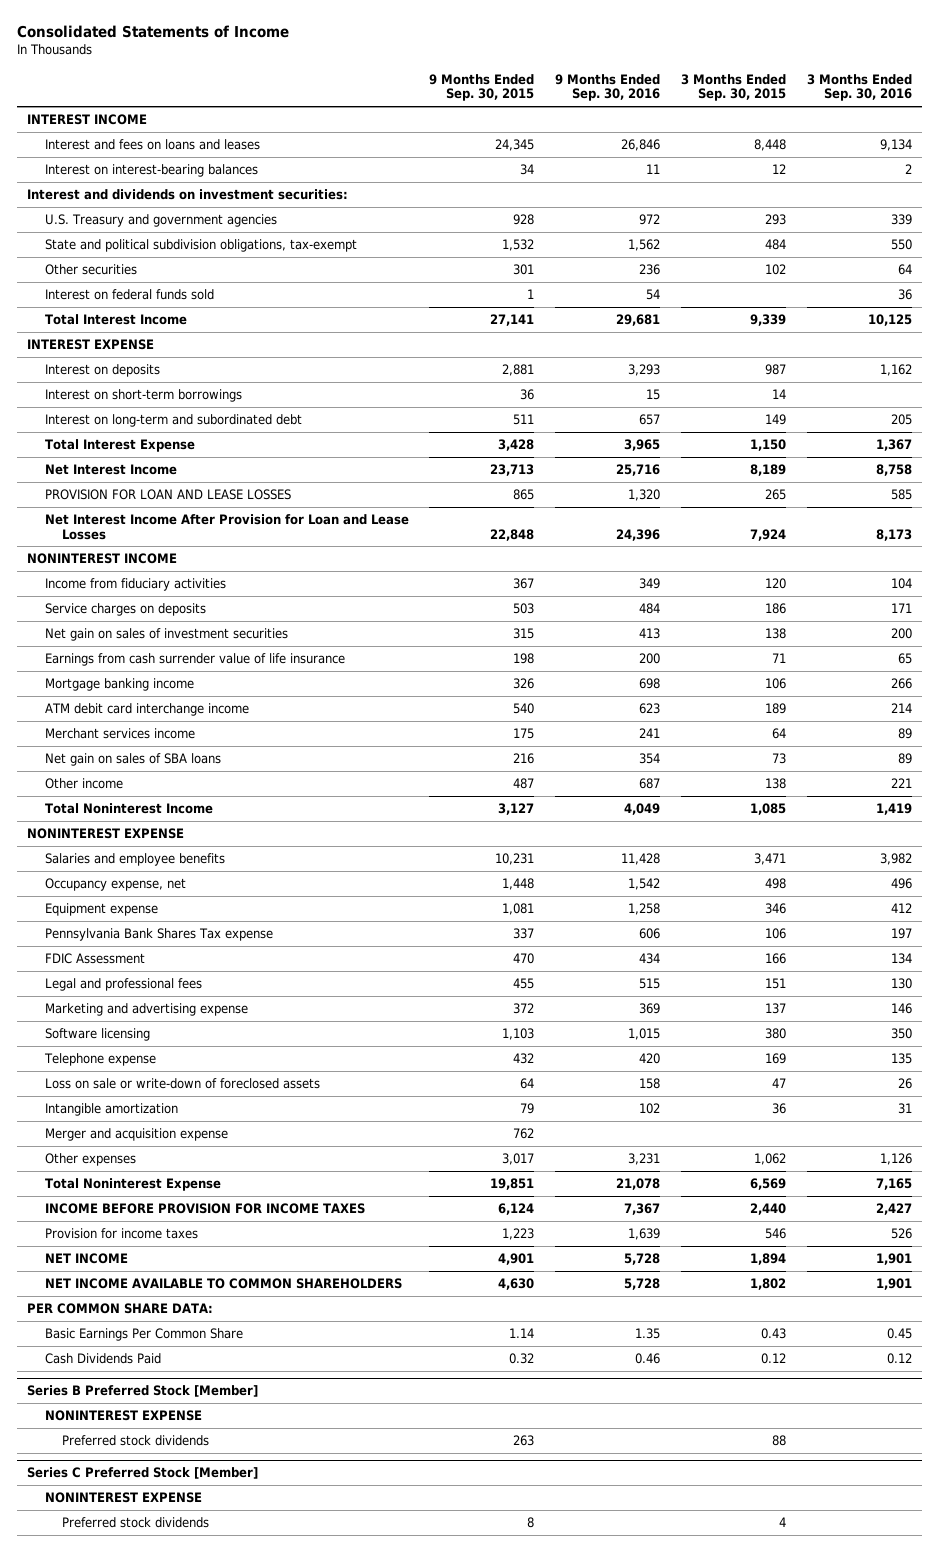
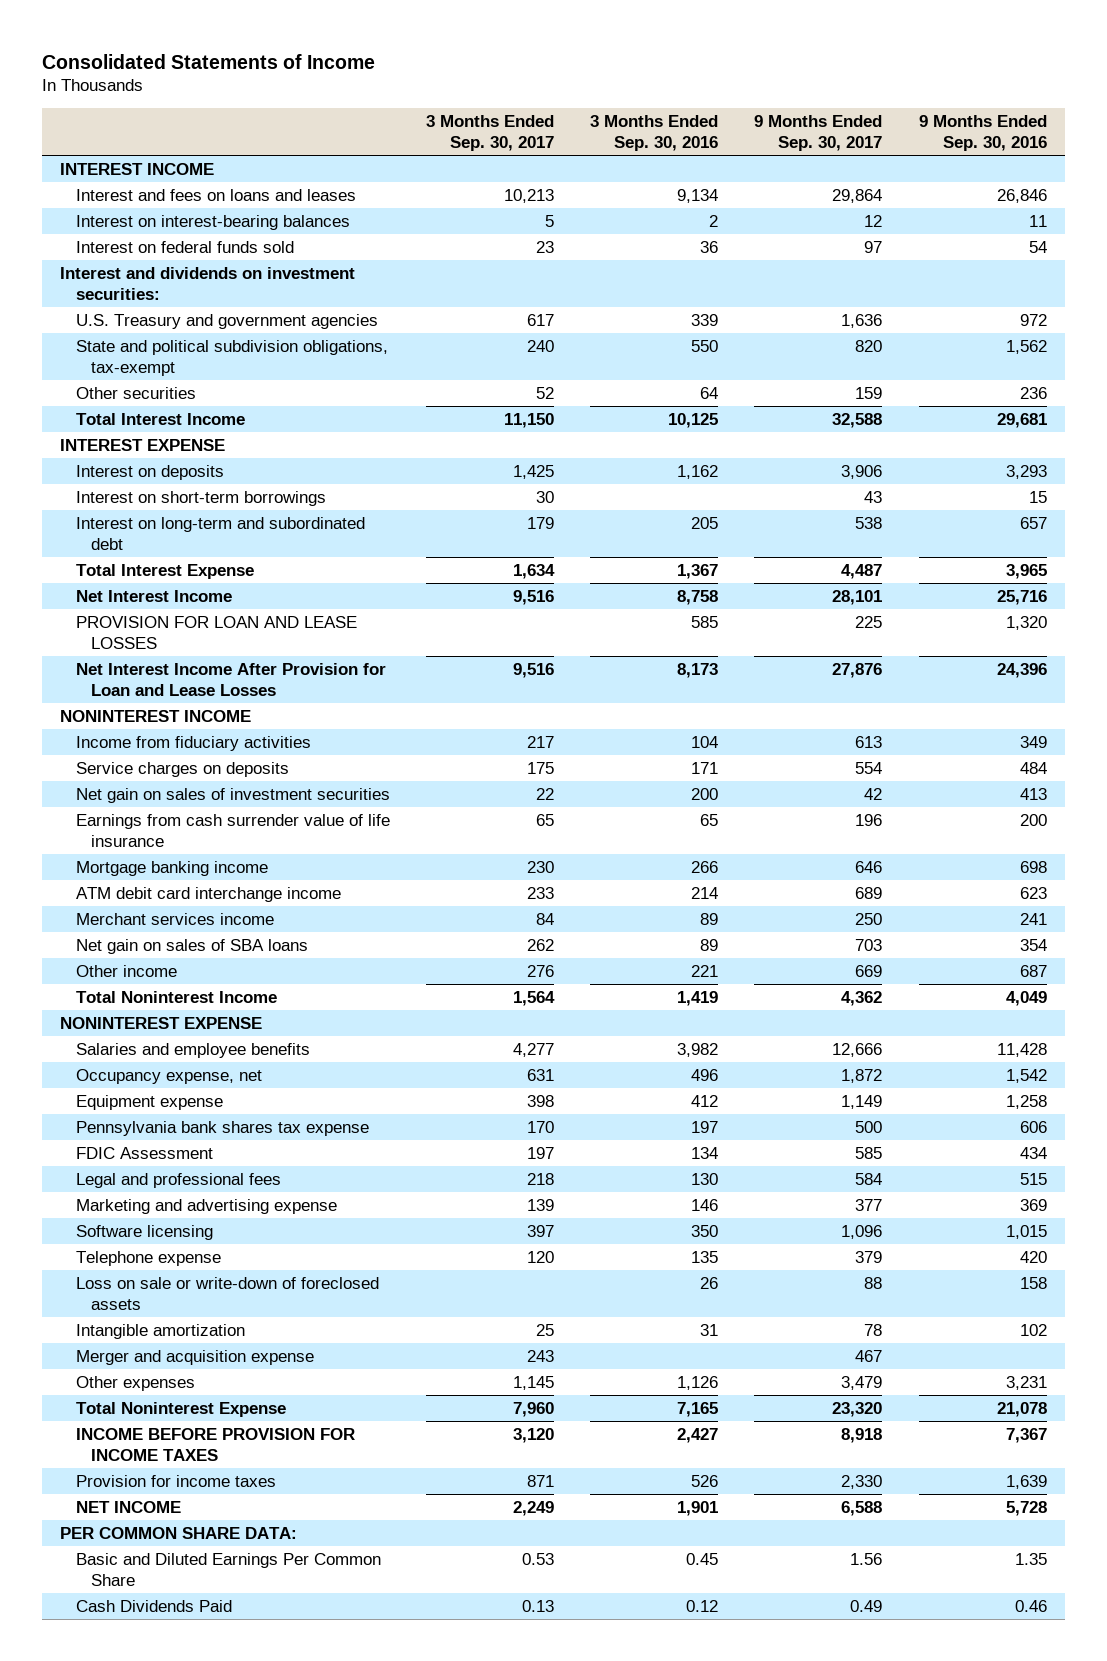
[429,73,535,102] 9 Months Ended Sep. 30, 2015 -> none
[680,73,786,102] 3 Months Ended Sep. 30, 2015 -> none
none -> [425,115,554,151] 3 Months Ended Sep. 30, 2017
none -> [754,115,883,151] 9 Months Ended Sep. 30, 2017
[44,289,214,301] Interest on federal funds sold -> [75,241,294,254] Interest on federal funds sold
[44,928,273,942] Pennsylvania Bank Shares Tax expense -> [75,1121,369,1137] Pennsylvania bank shares tax expense
[44,1278,402,1290] NET INCOME AVAILABLE TO COMMON SHAREHOLDERS -> none
[44,1328,243,1342] Basic Earnings Per Common Share -> [75,1553,381,1586] Basic and Diluted Earnings Per Common Share
[27,1385,259,1398] Series B Preferred Stock [Member] -> none
[44,1410,202,1422] NONINTEREST EXPENSE -> none
[62,1435,210,1447] Preferred stock dividends -> none
[27,1467,259,1480] Series C Preferred Stock [Member] -> none
[44,1492,202,1504] NONINTEREST EXPENSE -> none
[62,1517,210,1529] Preferred stock dividends -> none

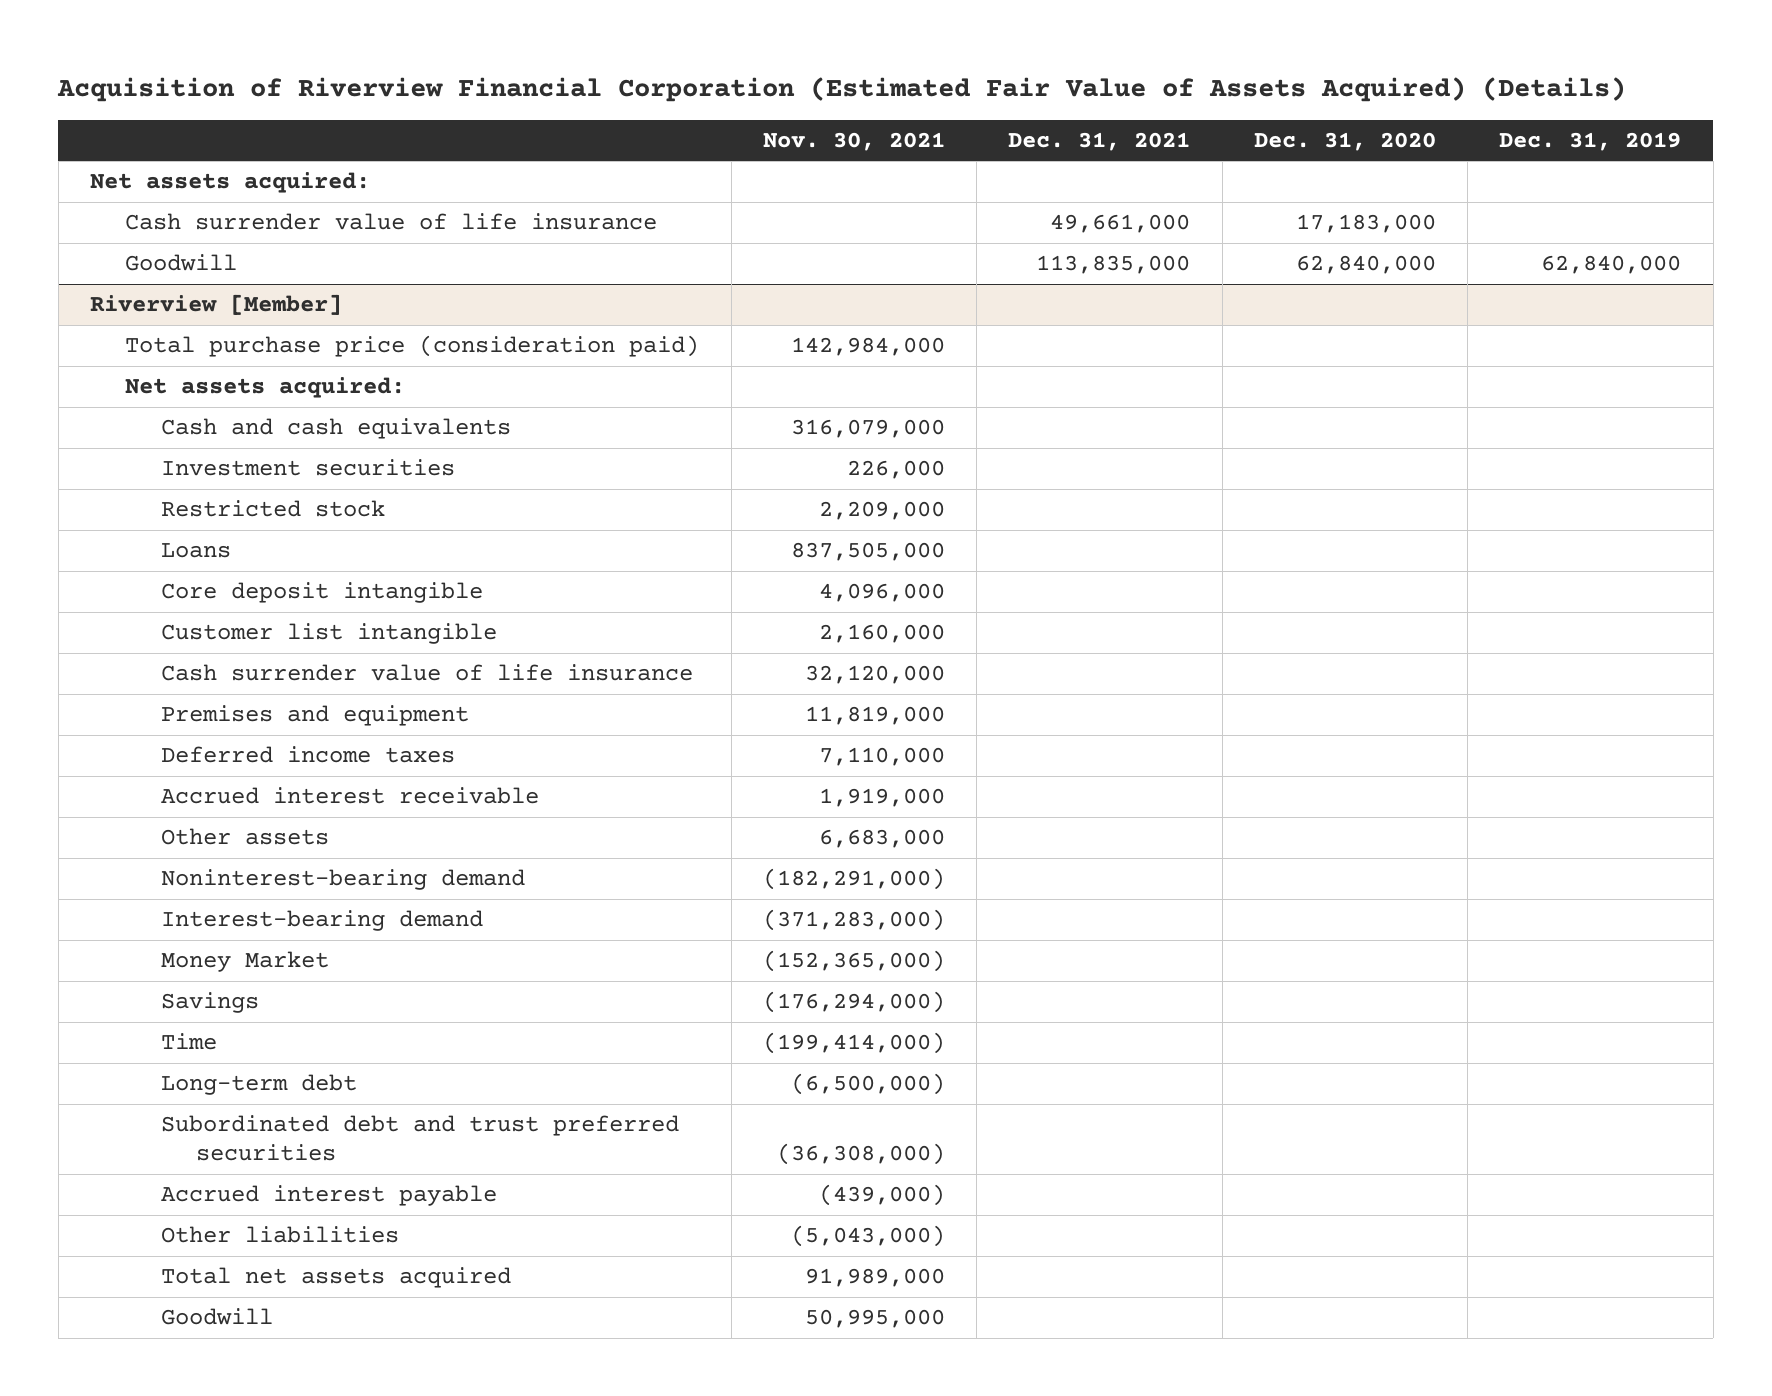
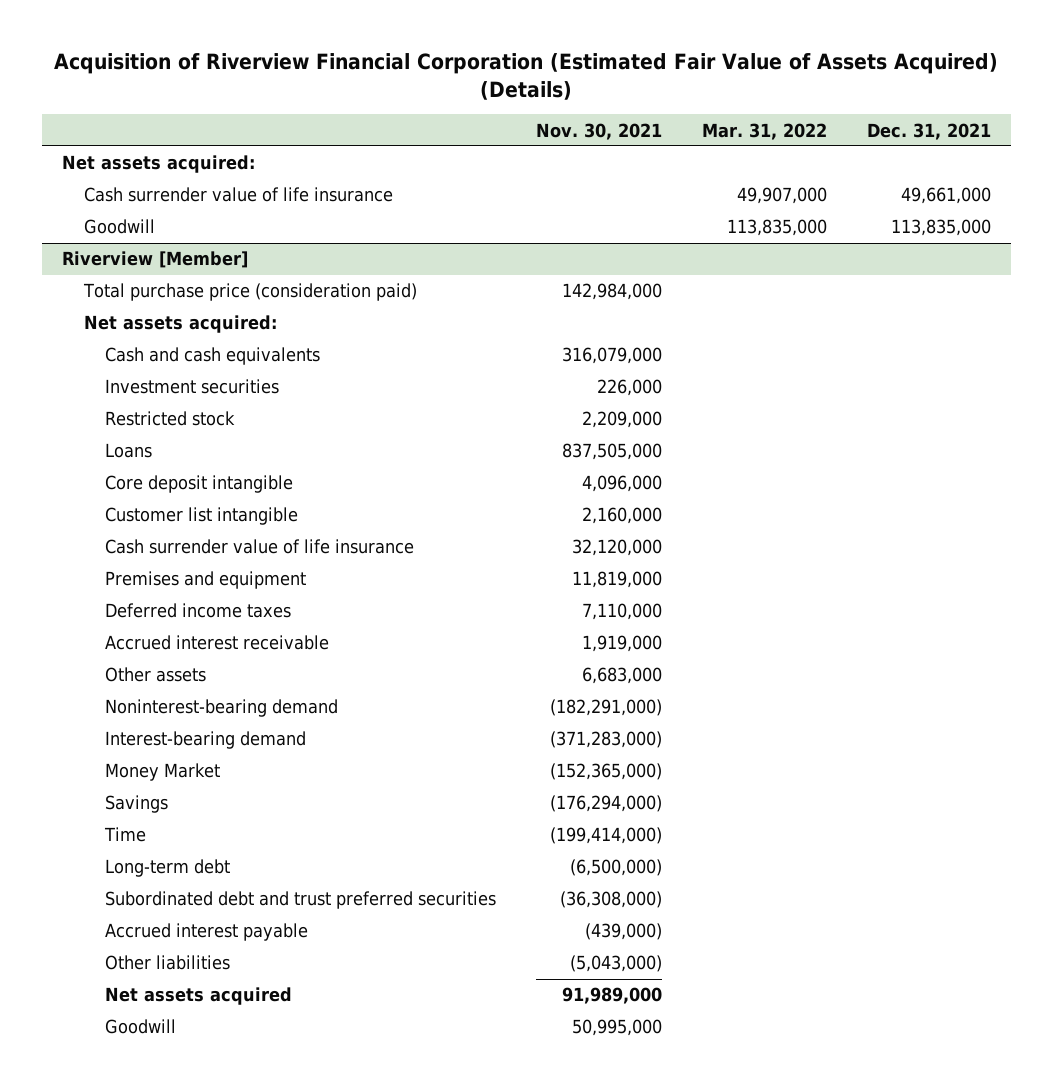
[1253,132,1436,152] Dec. 31, 2020 -> none
[1499,132,1682,152] Dec. 31, 2019 -> none
none -> [701,122,827,140] Mar. 31, 2022
[160,1267,511,1289] Total net assets acquired -> [105,987,293,1006] Net assets acquired

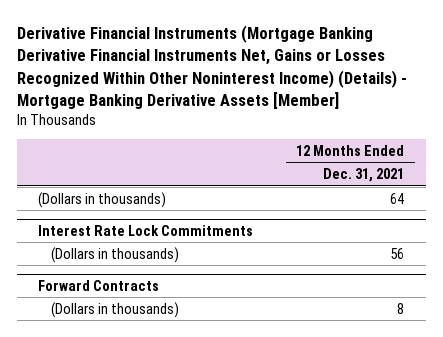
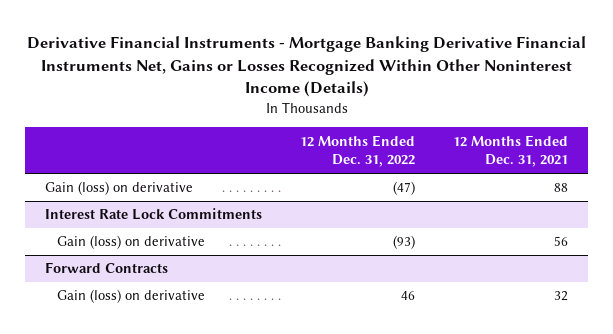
[17,25,408,109] Derivative Financial Instruments (Mortgage Banking Derivative Financial Instruments Net, Gains or Losses Recognized Within Other Noninterest Income) (Details) - Mortgage Banking Derivative Assets [Member] -> [26,36,586,98] Derivative Financial Instruments - Mortgage Banking Derivative Financial Instruments Net, Gains or Losses Recognized Within Other Noninterest Income (Details)
none -> [300,134,416,168] 12 Months Ended Dec. 31, 2022
[38,191,167,208] (Dollars in thousands) -> none
none -> [44,181,193,196] Gain (loss) on derivative
[51,246,180,263] (Dollars in thousands) -> [56,235,205,250] Gain (loss) on derivative
[51,301,180,318] (Dollars in thousands) -> none
none -> [56,289,205,304] Gain (loss) on derivative

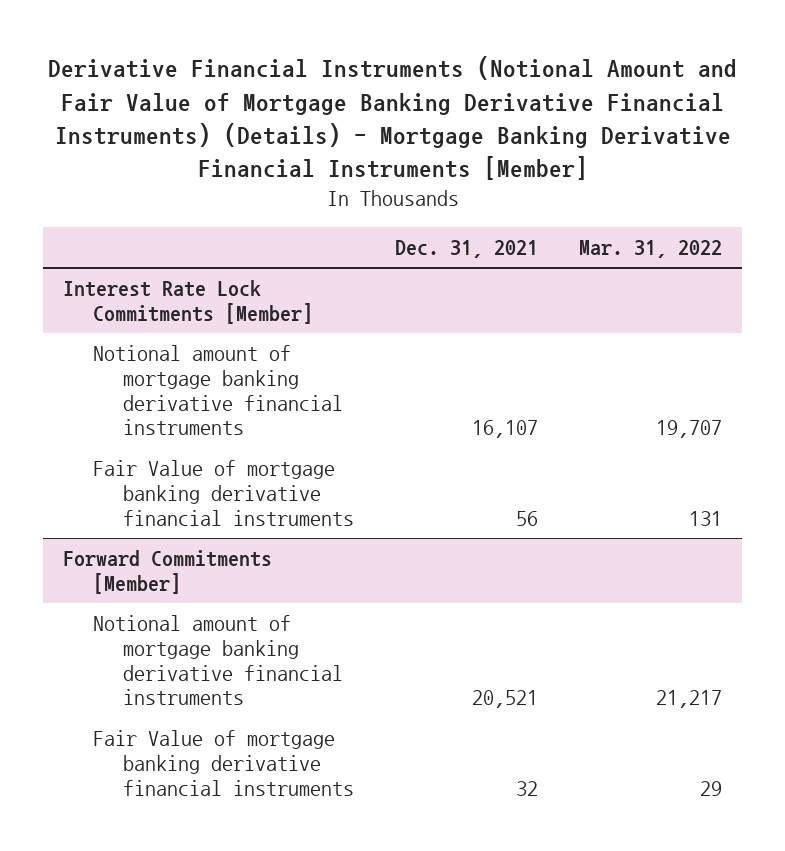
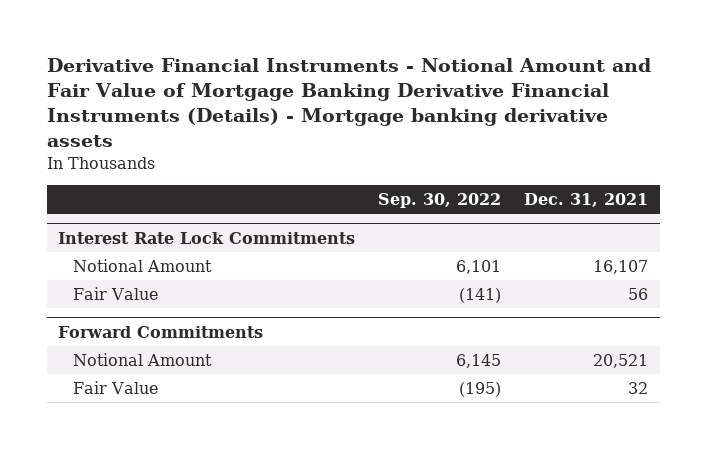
[47,56,737,181] Derivative Financial Instruments (Notional Amount and Fair Value of Mortgage Banking Derivative Financial Instruments) (Details) - Mortgage Banking Derivative Financial Instruments [Member] -> [47,58,652,148] Derivative Financial Instruments - Notional Amount and Fair Value of Mortgage Banking Derivative Financial Instruments (Details) - Mortgage banking derivative assets
[578,239,722,258] Mar. 31, 2022 -> none
none -> [378,192,502,208] Sep. 30, 2022
[93,460,355,526] Fair Value of mortgage banking derivative financial instruments -> none
[93,730,355,796] Fair Value of mortgage banking derivative financial instruments -> none
[63,280,314,324] Interest Rate Lock Commitments [Member] -> [58,231,356,244] Interest Rate Lock Commitments
[93,345,344,436] Notional amount of mortgage banking derivative financial instruments -> [72,258,212,272] Notional Amount
none -> [72,286,158,300] Fair Value
[63,550,273,594] Forward Commitments [Member] -> [58,325,264,338] Forward Commitments
[93,615,344,706] Notional amount of mortgage banking derivative financial instruments -> [72,352,212,366] Notional Amount
none -> [72,380,158,394] Fair Value

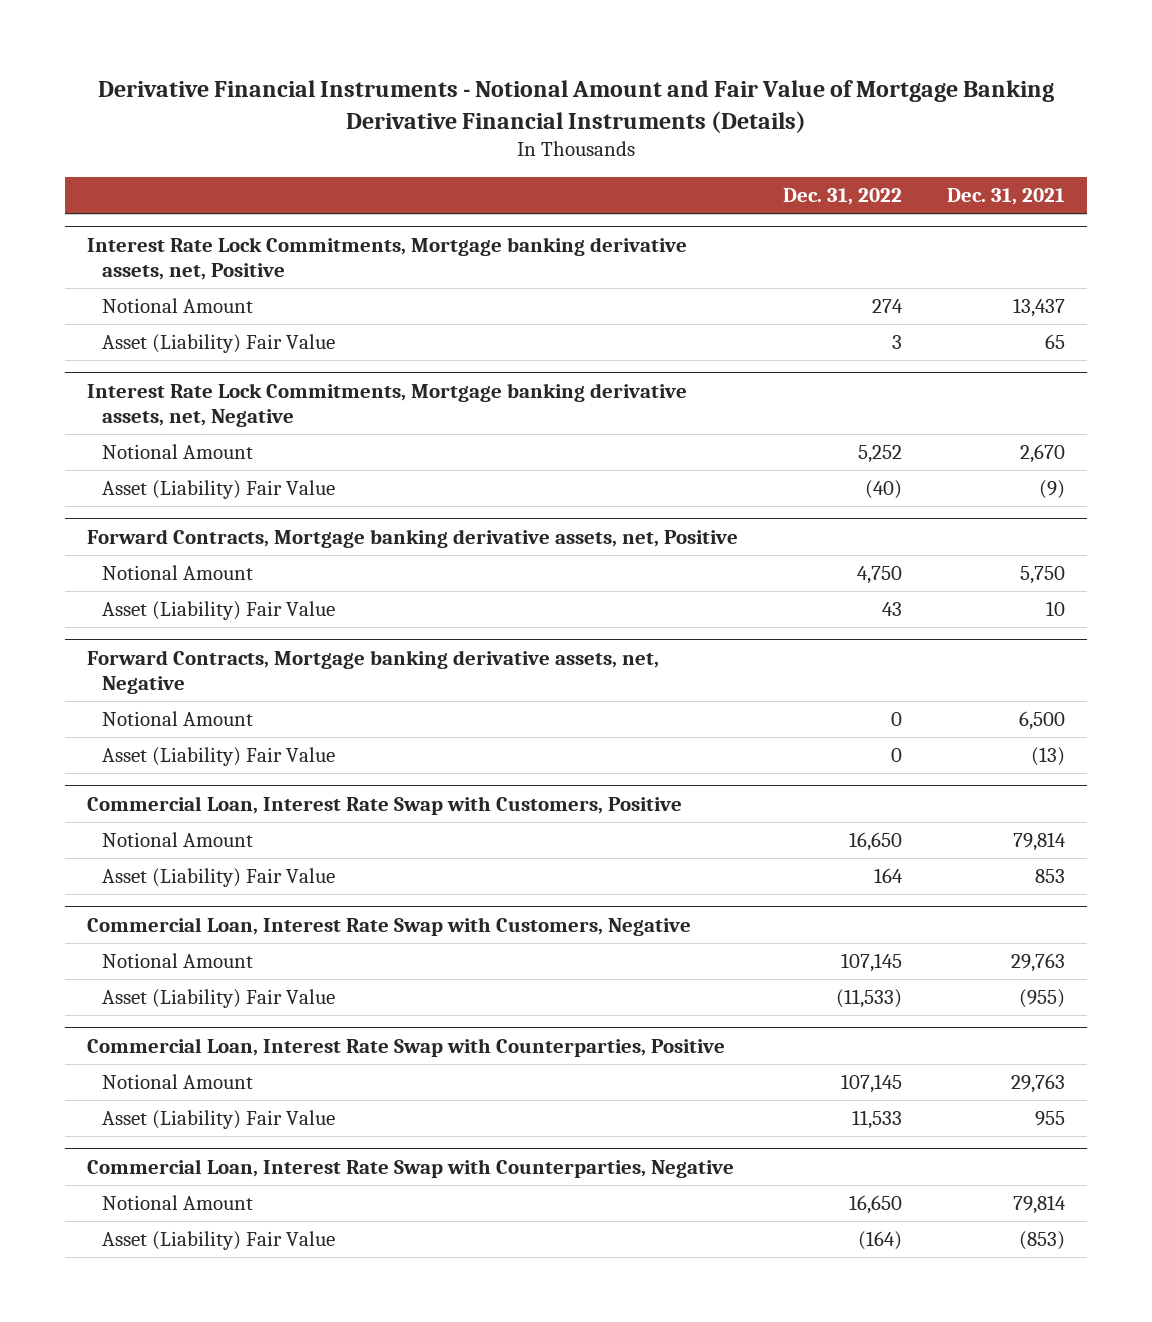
[47,58,652,148] Derivative Financial Instruments - Notional Amount and Fair Value of Mortgage Banking Derivative Financial Instruments (Details) - Mortgage banking derivative assets -> [97,79,1054,133] Derivative Financial Instruments - Notional Amount and Fair Value of Mortgage Banking Derivative Financial Instruments (Details)
[378,192,502,208] Sep. 30, 2022 -> none
none -> [782,188,902,206] Dec. 31, 2022
[58,231,356,244] Interest Rate Lock Commitments -> none
[58,325,264,338] Forward Commitments -> none
none -> [87,236,688,280] Interest Rate Lock Commitments, Mortgage banking derivative assets, net, Positive
[593,259,649,274] 16,107 -> [1012,298,1065,318] 13,437
[72,286,158,300] Fair Value -> [101,334,335,354] Asset (Liability) Fair Value
[628,287,649,300] 56 -> [1044,334,1065,350] 65
none -> [87,382,688,427] Interest Rate Lock Commitments, Mortgage banking derivative assets, net, Negative
[593,353,649,368] 20,521 -> [1019,444,1065,464] 2,670
[72,380,158,394] Fair Value -> [101,480,335,500] Asset (Liability) Fair Value
[628,381,649,394] 32 -> [1038,480,1065,500] (9)
none -> [87,528,739,548] Forward Contracts, Mortgage banking derivative assets, net, Positive
none -> [101,565,253,581] Notional Amount
none -> [101,601,335,621] Asset (Liability) Fair Value
none -> [87,649,660,694] Forward Contracts, Mortgage banking derivative assets, net, Negative
none -> [101,711,253,727] Notional Amount
none -> [101,747,335,767] Asset (Liability) Fair Value
none -> [87,795,683,815] Commercial Loan, Interest Rate Swap with Customers, Positive
none -> [101,832,253,848] Notional Amount
none -> [101,868,335,888] Asset (Liability) Fair Value
none -> [87,916,692,936] Commercial Loan, Interest Rate Swap with Customers, Negative
none -> [101,953,253,969] Notional Amount
none -> [101,989,335,1009] Asset (Liability) Fair Value
none -> [87,1037,726,1057] Commercial Loan, Interest Rate Swap with Counterparties, Positive
none -> [101,1074,253,1090] Notional Amount
none -> [101,1110,335,1130] Asset (Liability) Fair Value
none -> [87,1158,735,1178] Commercial Loan, Interest Rate Swap with Counterparties, Negative
none -> [101,1195,253,1211] Notional Amount
none -> [101,1231,335,1251] Asset (Liability) Fair Value

